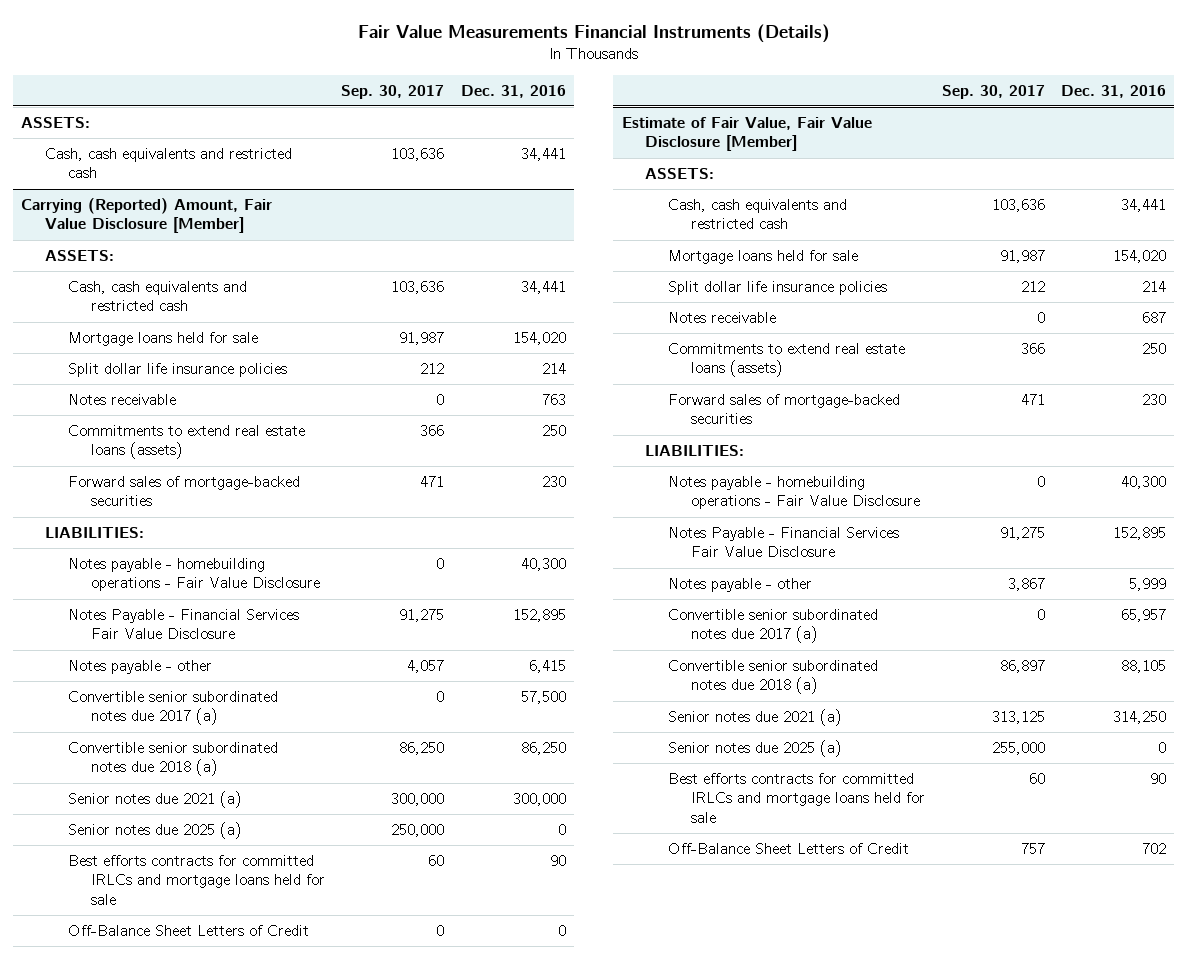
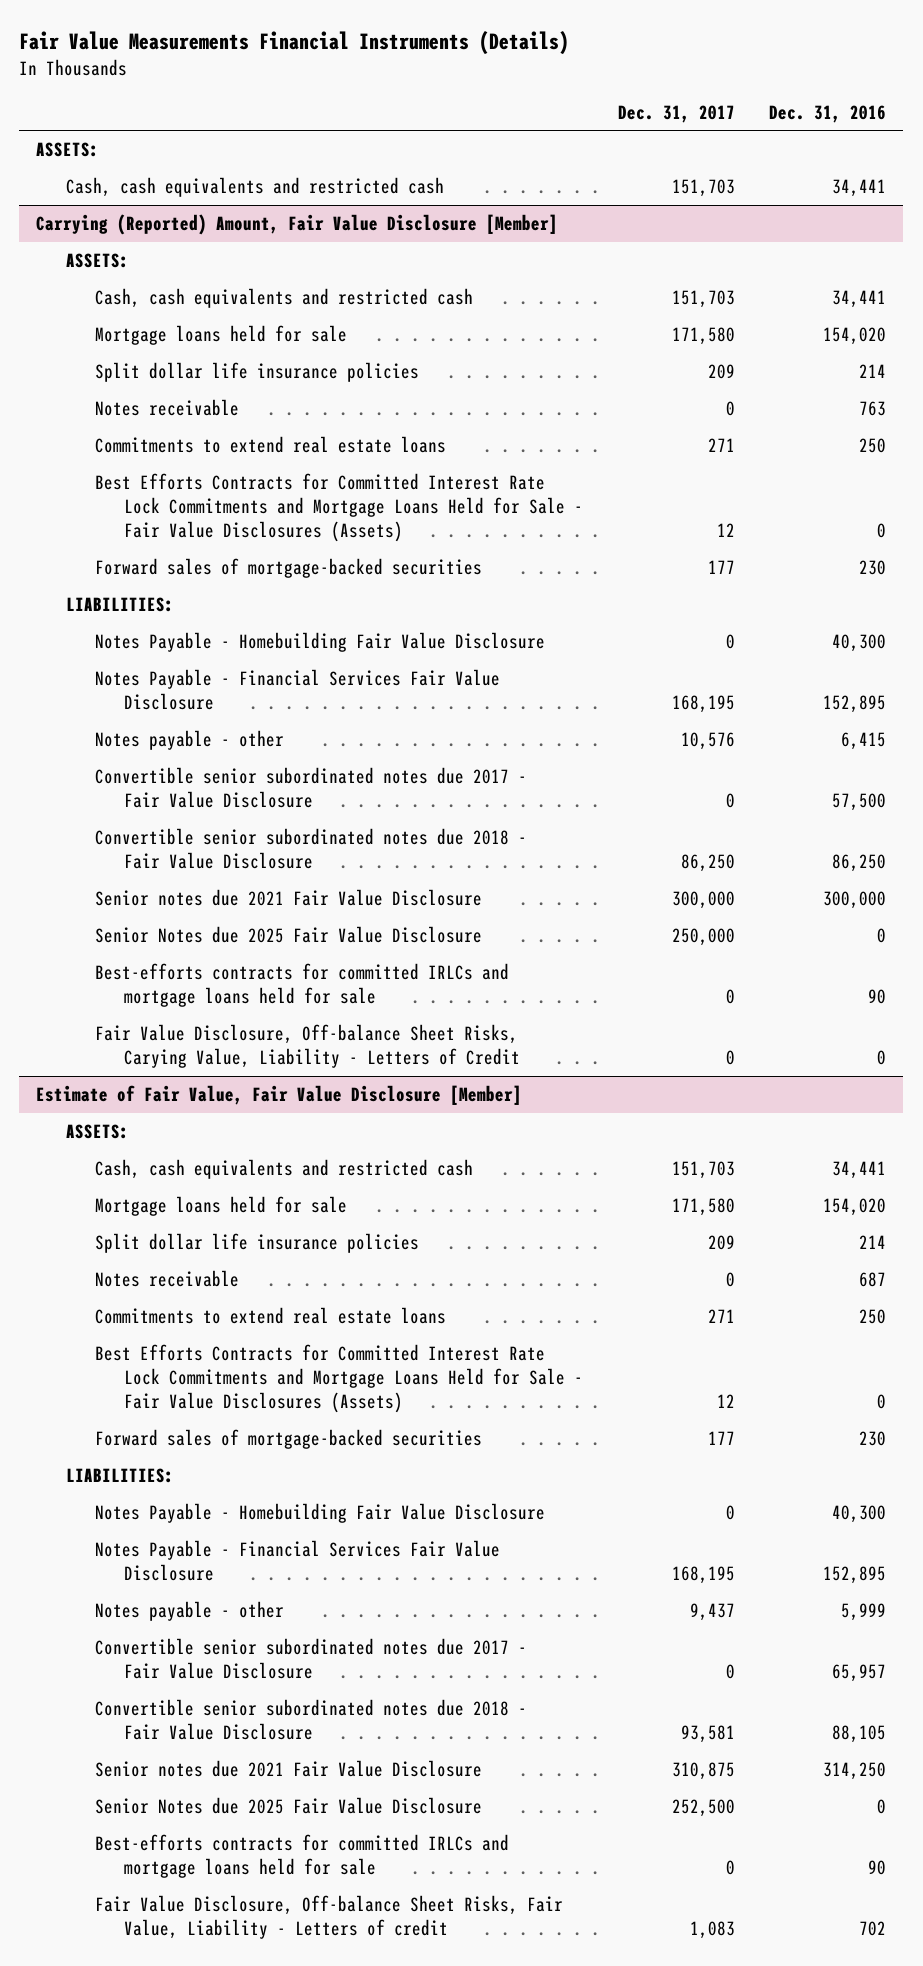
[341,84,445,99] Sep. 30, 2017 -> none
none -> [617,104,735,123] Dec. 31, 2017
[67,425,305,460] Commitments to extend real estate loans (assets) -> [94,435,446,453] Commitments to extend real estate loans
none -> [94,472,583,542] Best Efforts Contracts for Committed Interest Rate Lock Commitments and Mortgage Loans Held for Sale - Fair Value Disclosures (Assets)
[67,558,321,592] Notes payable - homebuilding operations - Fair Value Disclosure -> [94,631,545,652] Notes Payable - Homebuilding Fair Value Disclosure
[67,691,278,726] Convertible senior subordinated notes due 2017 (a) -> [94,766,527,808] Convertible senior subordinated notes due 2017 - Fair Value Disclosure
[67,742,278,777] Convertible senior subordinated notes due 2018 (a) -> [94,827,527,869] Convertible senior subordinated notes due 2018 - Fair Value Disclosure
[67,791,242,809] Senior notes due 2021 (a) -> [94,888,482,906] Senior notes due 2021 Fair Value Disclosure
[67,822,242,840] Senior notes due 2025 (a) -> [94,925,482,943] Senior Notes due 2025 Fair Value Disclosure
[67,855,326,905] Best efforts contracts for committed IRLCs and mortgage loans held for sale -> [94,962,509,1007] Best-efforts contracts for committed IRLCs and mortgage loans held for sale
[67,925,309,937] Off-Balance Sheet Letters of Credit -> [94,1023,520,1068] Fair Value Disclosure, Off-balance Sheet Risks, Carying Value, Liability - Letters of Credit
[668,343,906,378] Commitments to extend real estate loans (assets) -> [94,1306,446,1324] Commitments to extend real estate loans
none -> [94,1343,583,1413] Best Efforts Contracts for Committed Interest Rate Lock Commitments and Mortgage Loans Held for Sale - Fair Value Disclosures (Assets)
[668,476,921,510] Notes payable - homebuilding operations - Fair Value Disclosure -> [94,1502,545,1523] Notes Payable - Homebuilding Fair Value Disclosure
[668,609,879,644] Convertible senior subordinated notes due 2017 (a) -> [94,1637,527,1679] Convertible senior subordinated notes due 2017 - Fair Value Disclosure
[668,660,879,695] Convertible senior subordinated notes due 2018 (a) -> [94,1698,527,1740] Convertible senior subordinated notes due 2018 - Fair Value Disclosure
[668,709,843,727] Senior notes due 2021 (a) -> [94,1759,482,1777] Senior notes due 2021 Fair Value Disclosure
[668,740,843,758] Senior notes due 2025 (a) -> [94,1796,482,1814] Senior Notes due 2025 Fair Value Disclosure
[668,773,926,823] Best efforts contracts for committed IRLCs and mortgage loans held for sale -> [94,1833,509,1878] Best-efforts contracts for committed IRLCs and mortgage loans held for sale
[668,843,910,855] Off-Balance Sheet Letters of Credit -> [94,1894,563,1939] Fair Value Disclosure, Off-balance Sheet Risks, Fair Value, Liability - Letters of credit

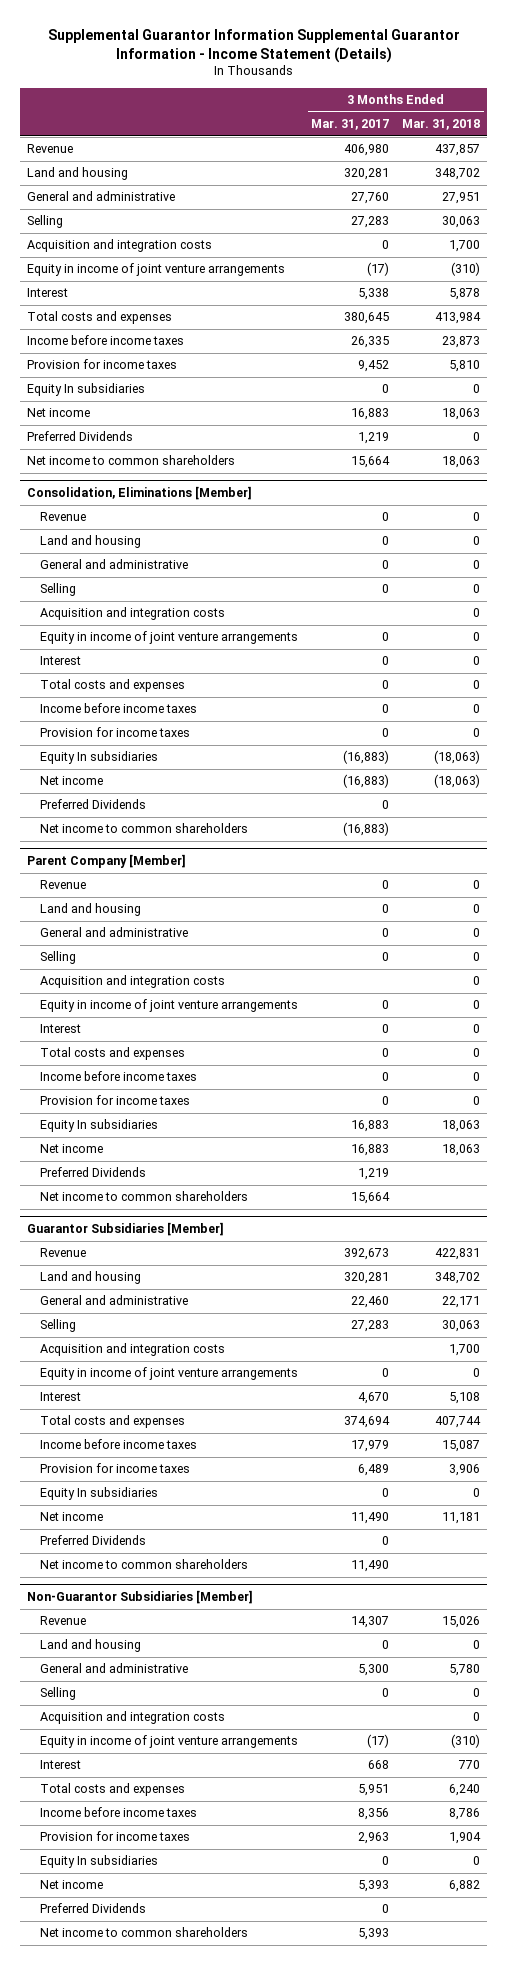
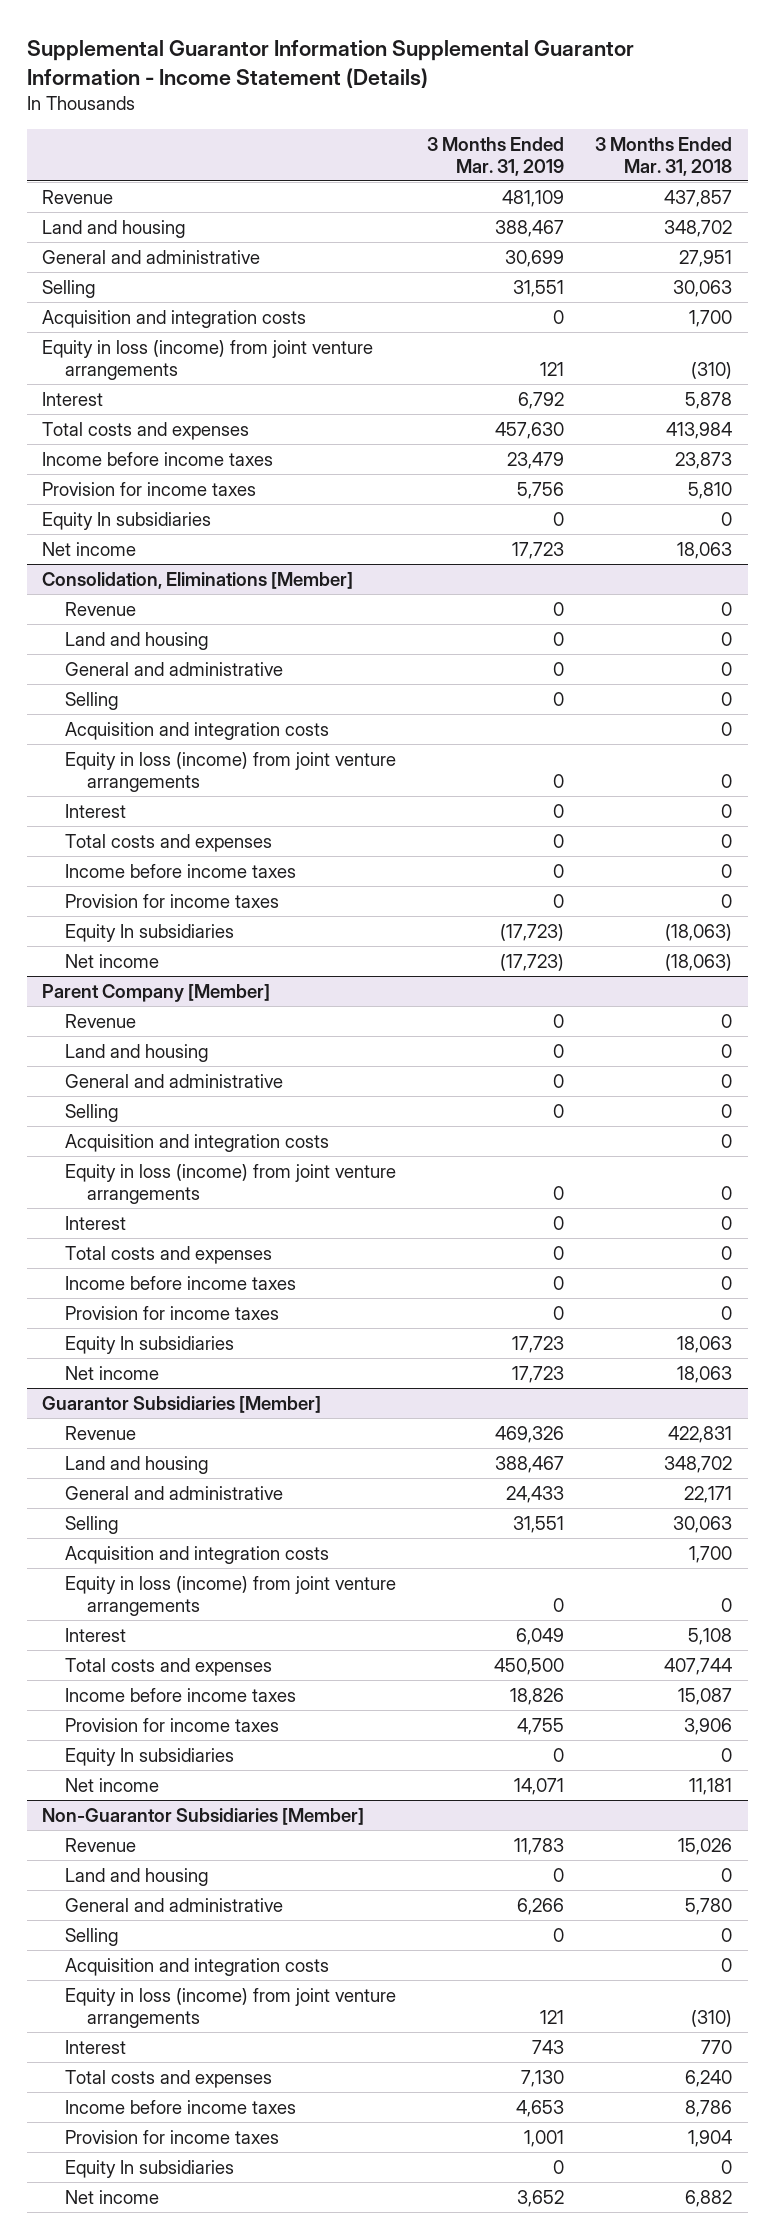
[311,119,390,131] Mar. 31, 2017 -> none
none -> [426,136,564,176] 3 Months Ended Mar. 31, 2019
[27,263,286,277] Equity in income of joint venture arrangements -> [42,339,374,380] Equity in loss (income) from joint venture arrangements
[27,431,134,442] Preferred Dividends -> none
[27,455,236,466] Net income to common shareholders -> none
[39,631,298,645] Equity in income of joint venture arrangements -> [64,751,396,792] Equity in loss (income) from joint venture arrangements
[39,799,146,810] Preferred Dividends -> none
[39,823,248,834] Net income to common shareholders -> none
[39,999,298,1013] Equity in income of joint venture arrangements -> [64,1163,396,1204] Equity in loss (income) from joint venture arrangements
[39,1167,146,1178] Preferred Dividends -> none
[39,1191,248,1202] Net income to common shareholders -> none
[39,1367,298,1381] Equity in income of joint venture arrangements -> [64,1575,396,1616] Equity in loss (income) from joint venture arrangements
[39,1535,146,1546] Preferred Dividends -> none
[39,1559,248,1570] Net income to common shareholders -> none
[39,1735,298,1749] Equity in income of joint venture arrangements -> [64,1987,396,2028] Equity in loss (income) from joint venture arrangements
[39,1903,146,1914] Preferred Dividends -> none
[39,1927,248,1938] Net income to common shareholders -> none

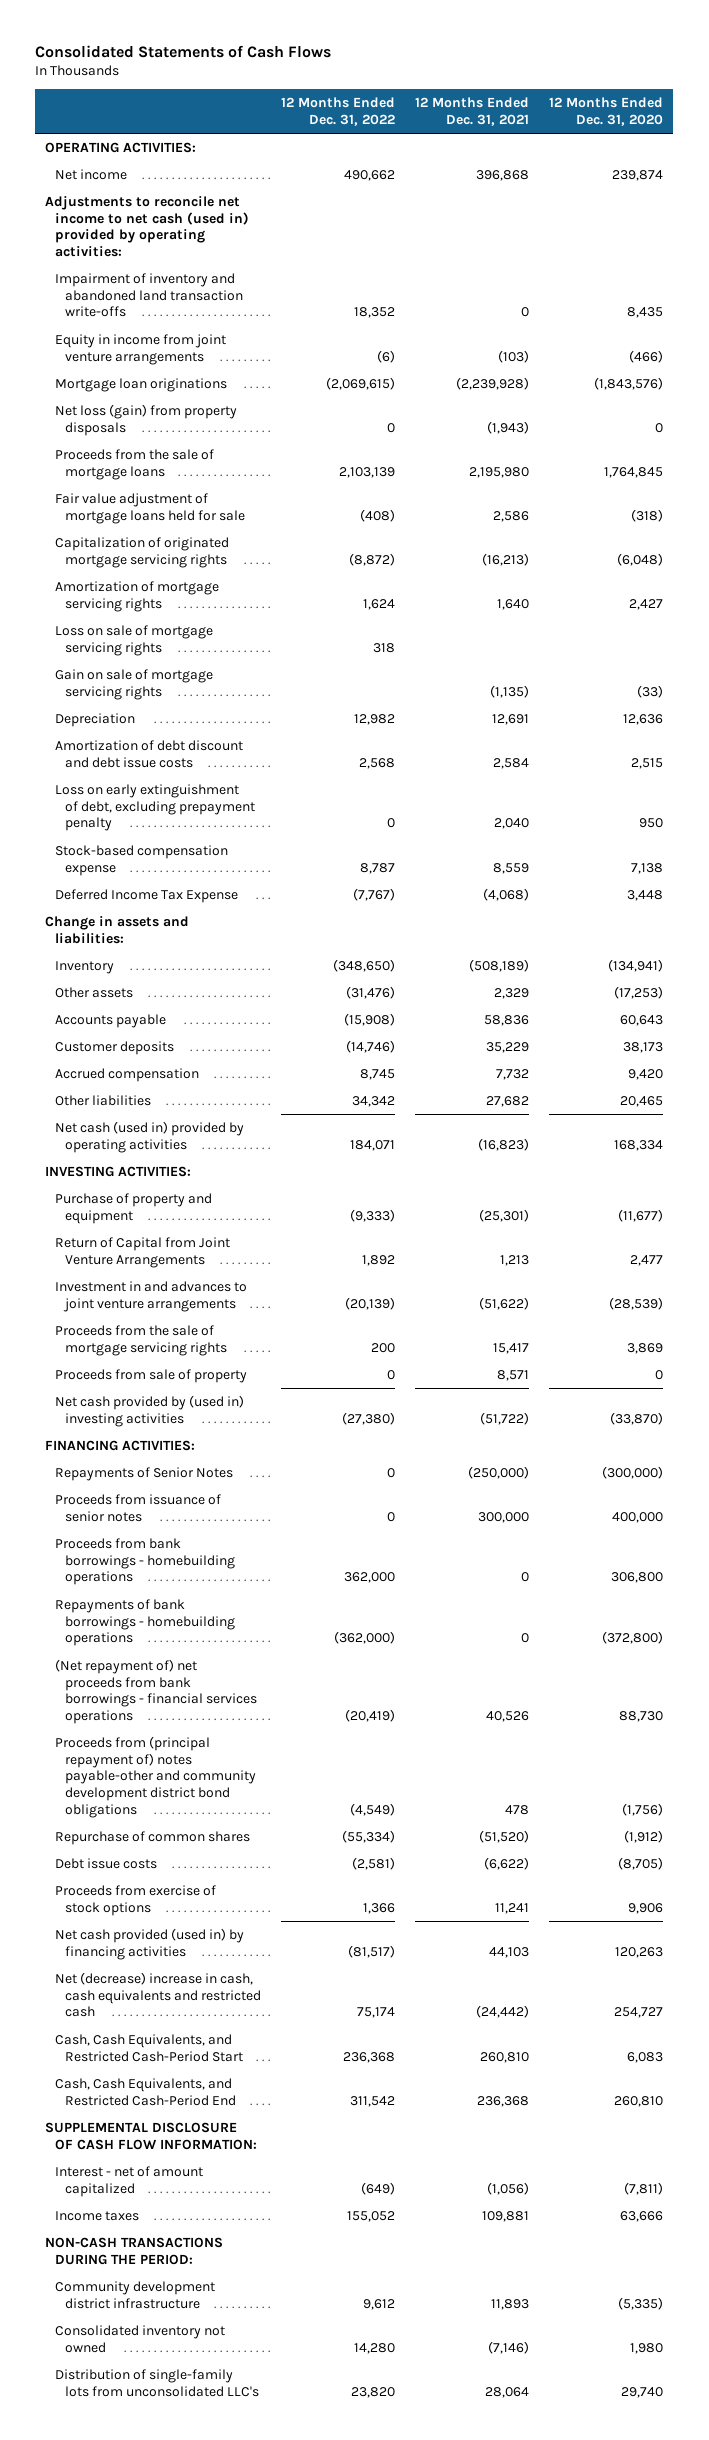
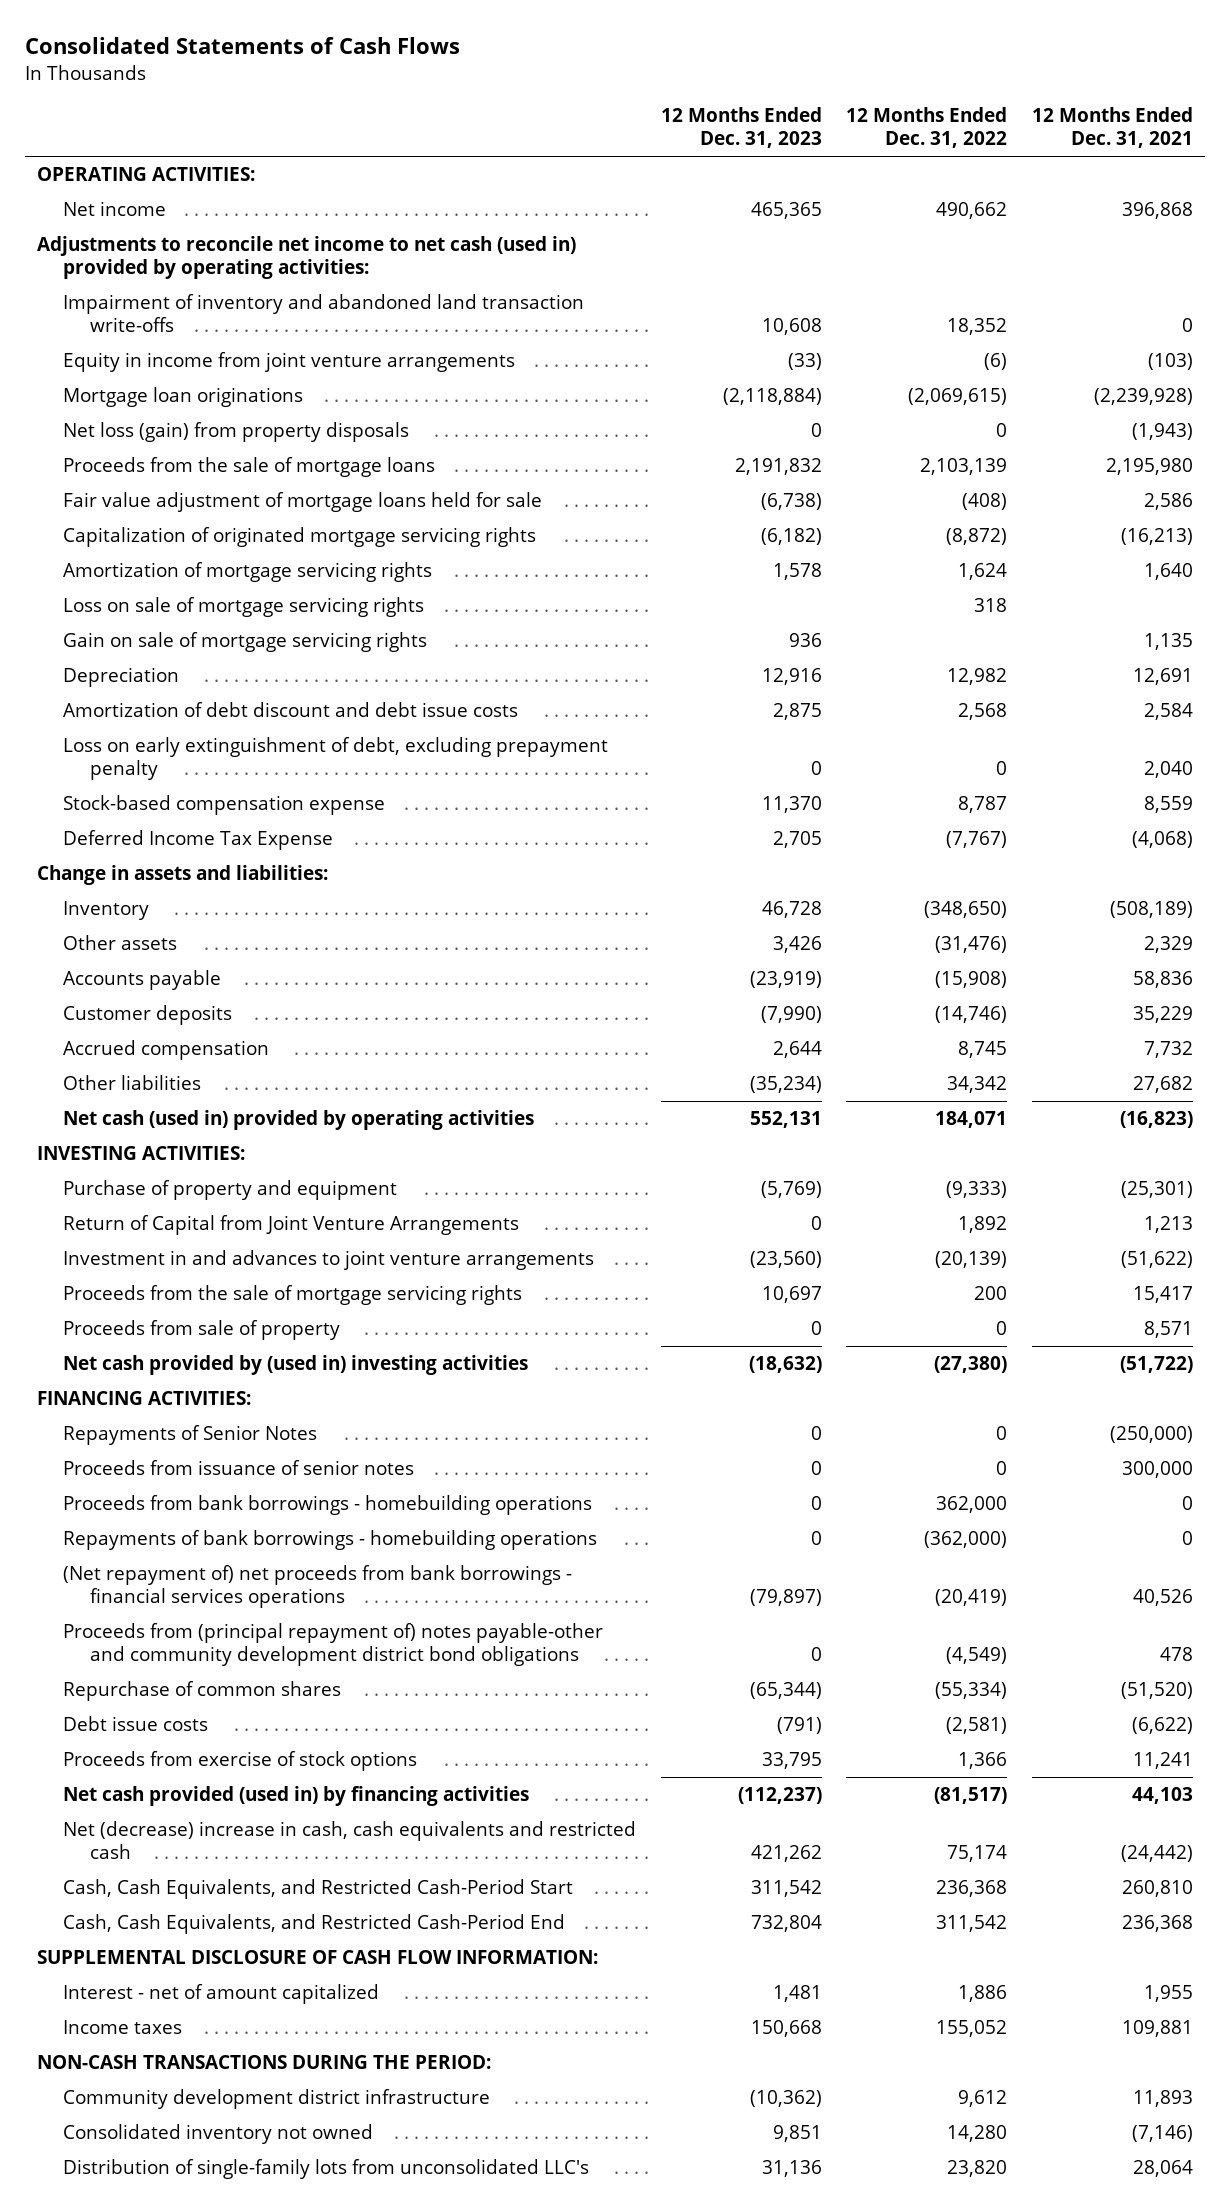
[549,97,664,127] 12 Months Ended Dec. 31, 2020 -> none
none -> [660,107,822,149] 12 Months Ended Dec. 31, 2023
[490,684,530,698] (1,135) -> [1143,632,1193,650] 1,135
[360,2181,395,2195] (649) -> [958,1984,1008,2002] 1,886
[487,2181,530,2195] (1,056) -> [1143,1984,1193,2002] 1,955

